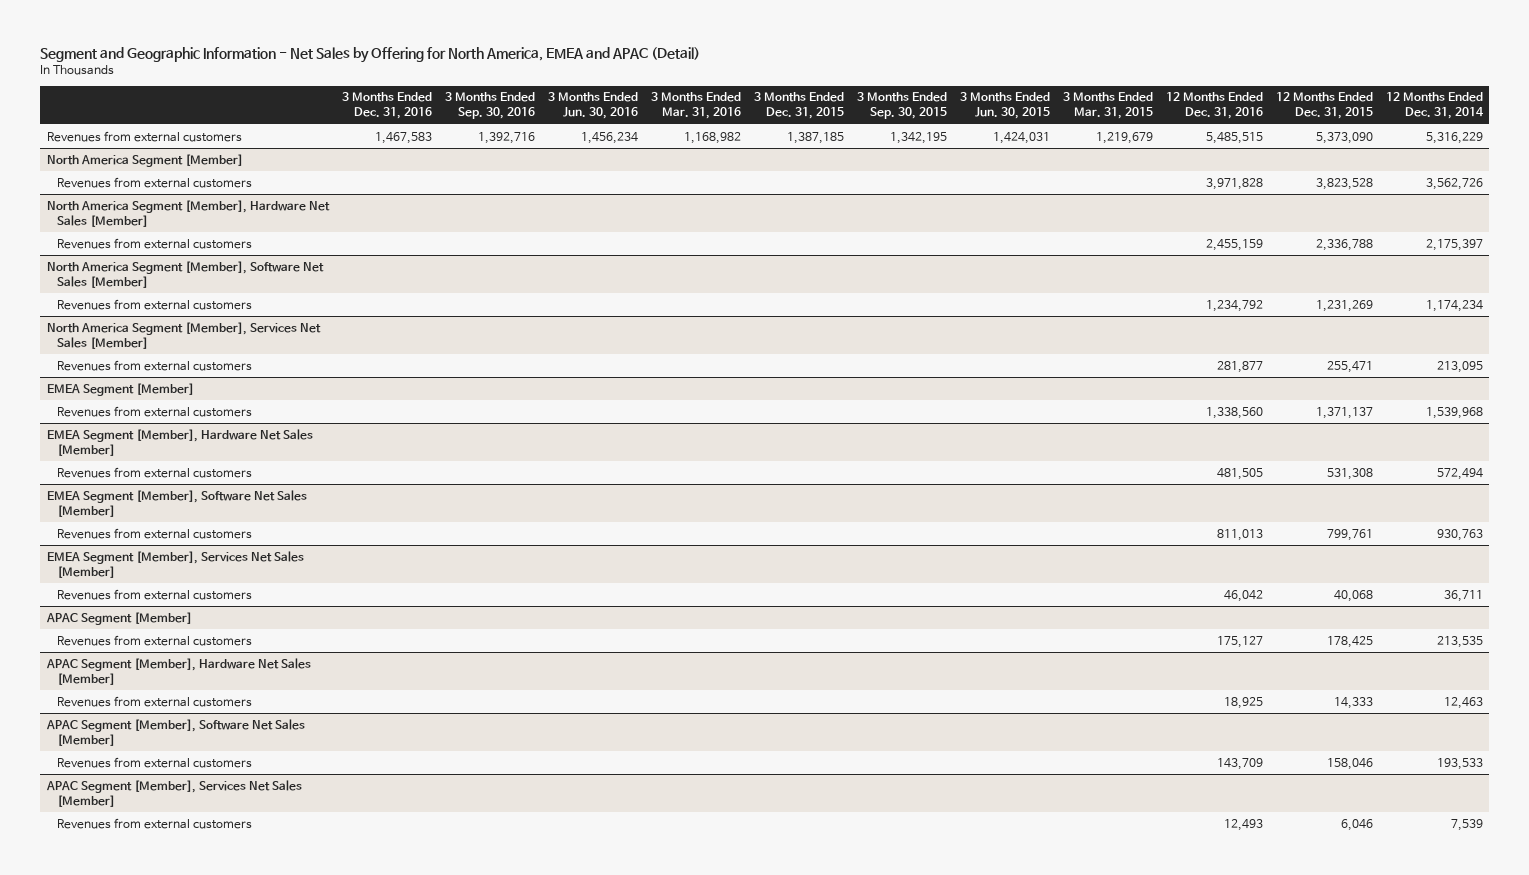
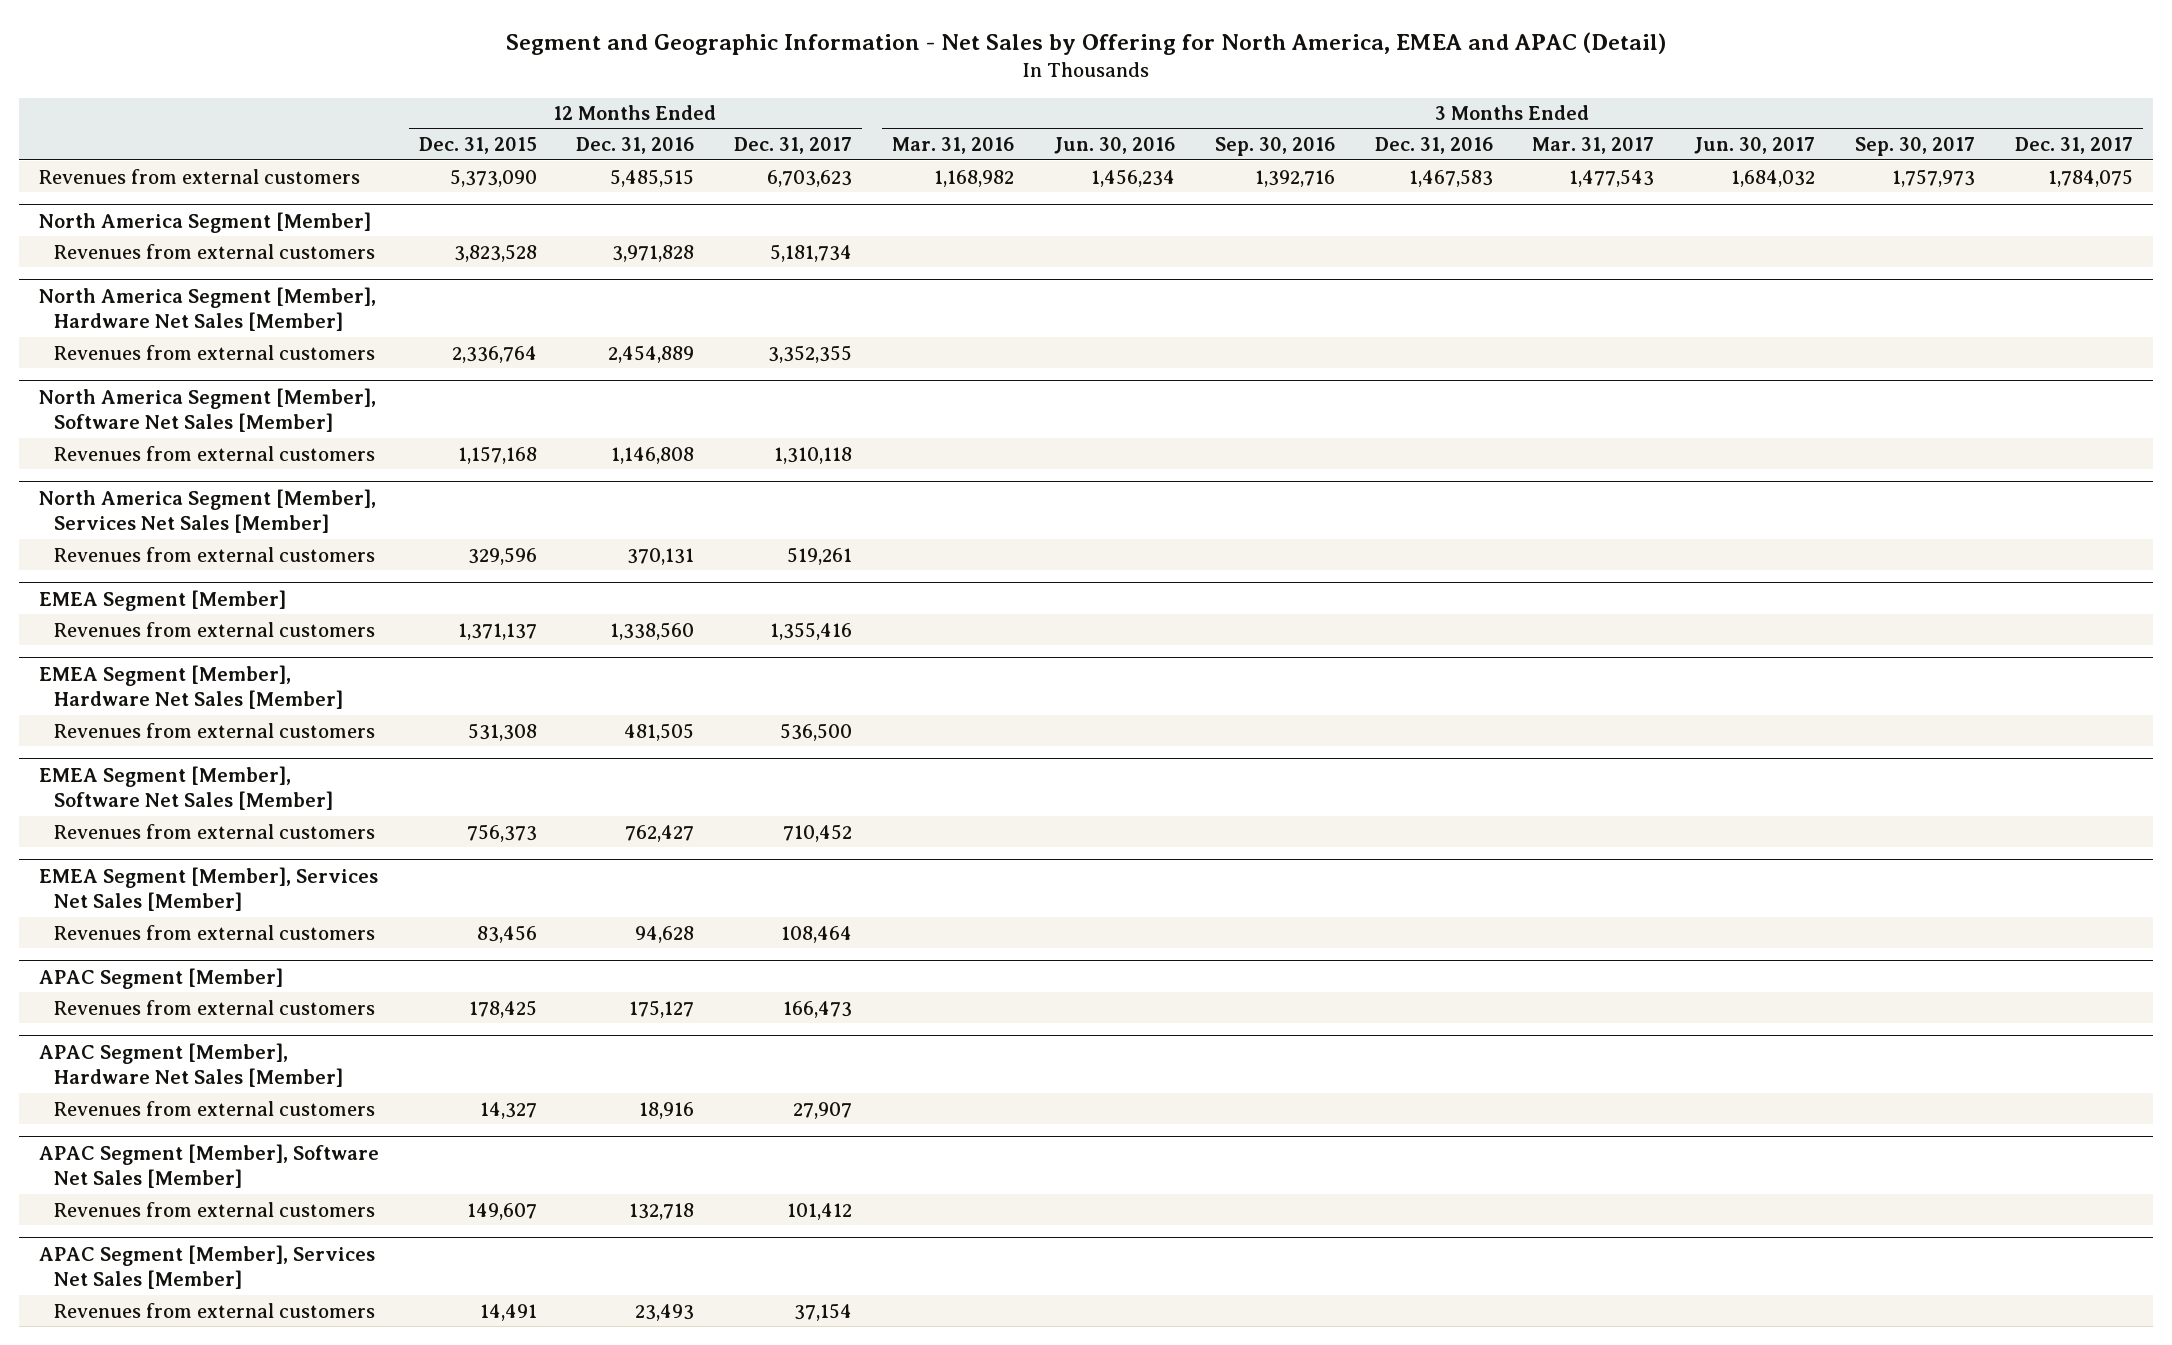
[753,92,844,120] 3 Months Ended Dec. 31, 2015 -> none
[856,92,947,120] 3 Months Ended Sep. 30, 2015 -> none
[959,92,1050,120] 3 Months Ended Jun. 30, 2015 -> none
[1062,92,1153,120] 3 Months Ended Mar. 31, 2015 -> none
[1385,92,1484,120] 12 Months Ended Dec. 31, 2014 -> none
none -> [734,137,853,155] Dec. 31, 2017
none -> [1532,137,1655,155] Mar. 31, 2017
none -> [1694,137,1816,155] Jun. 30, 2017
none -> [1855,137,1976,157] Sep. 30, 2017
none -> [2014,137,2133,155] Dec. 31, 2017
[1205,238,1263,251] 2,455,159 -> [608,344,695,363] 2,454,889
[1315,238,1373,251] 2,336,788 -> [451,345,537,363] 2,336,764
[1205,299,1263,312] 1,234,792 -> [611,446,695,464] 1,146,808
[1315,299,1373,312] 1,231,269 -> [457,445,537,464] 1,157,168
[1216,360,1263,373] 281,877 -> [627,547,695,565] 370,131
[1326,360,1373,373] 255,471 -> [467,546,537,565] 329,596
[1216,528,1263,541] 811,013 -> [625,824,695,842] 762,427
[1326,528,1373,541] 799,761 -> [466,823,537,842] 756,373
[1223,589,1263,602] 46,042 -> [635,925,695,943] 94,628
[1333,589,1373,602] 40,068 -> [476,924,537,943] 83,456
[1223,696,1263,709] 18,925 -> [639,1101,695,1119] 18,916
[1333,696,1373,709] 14,333 -> [479,1101,537,1119] 14,327
[1216,757,1263,770] 143,709 -> [629,1202,695,1220] 132,718
[1326,757,1373,770] 158,046 -> [466,1202,537,1220] 149,607
[1223,818,1263,831] 12,493 -> [635,1303,695,1321] 23,493
[1340,818,1373,831] 6,046 -> [479,1303,537,1321] 14,491

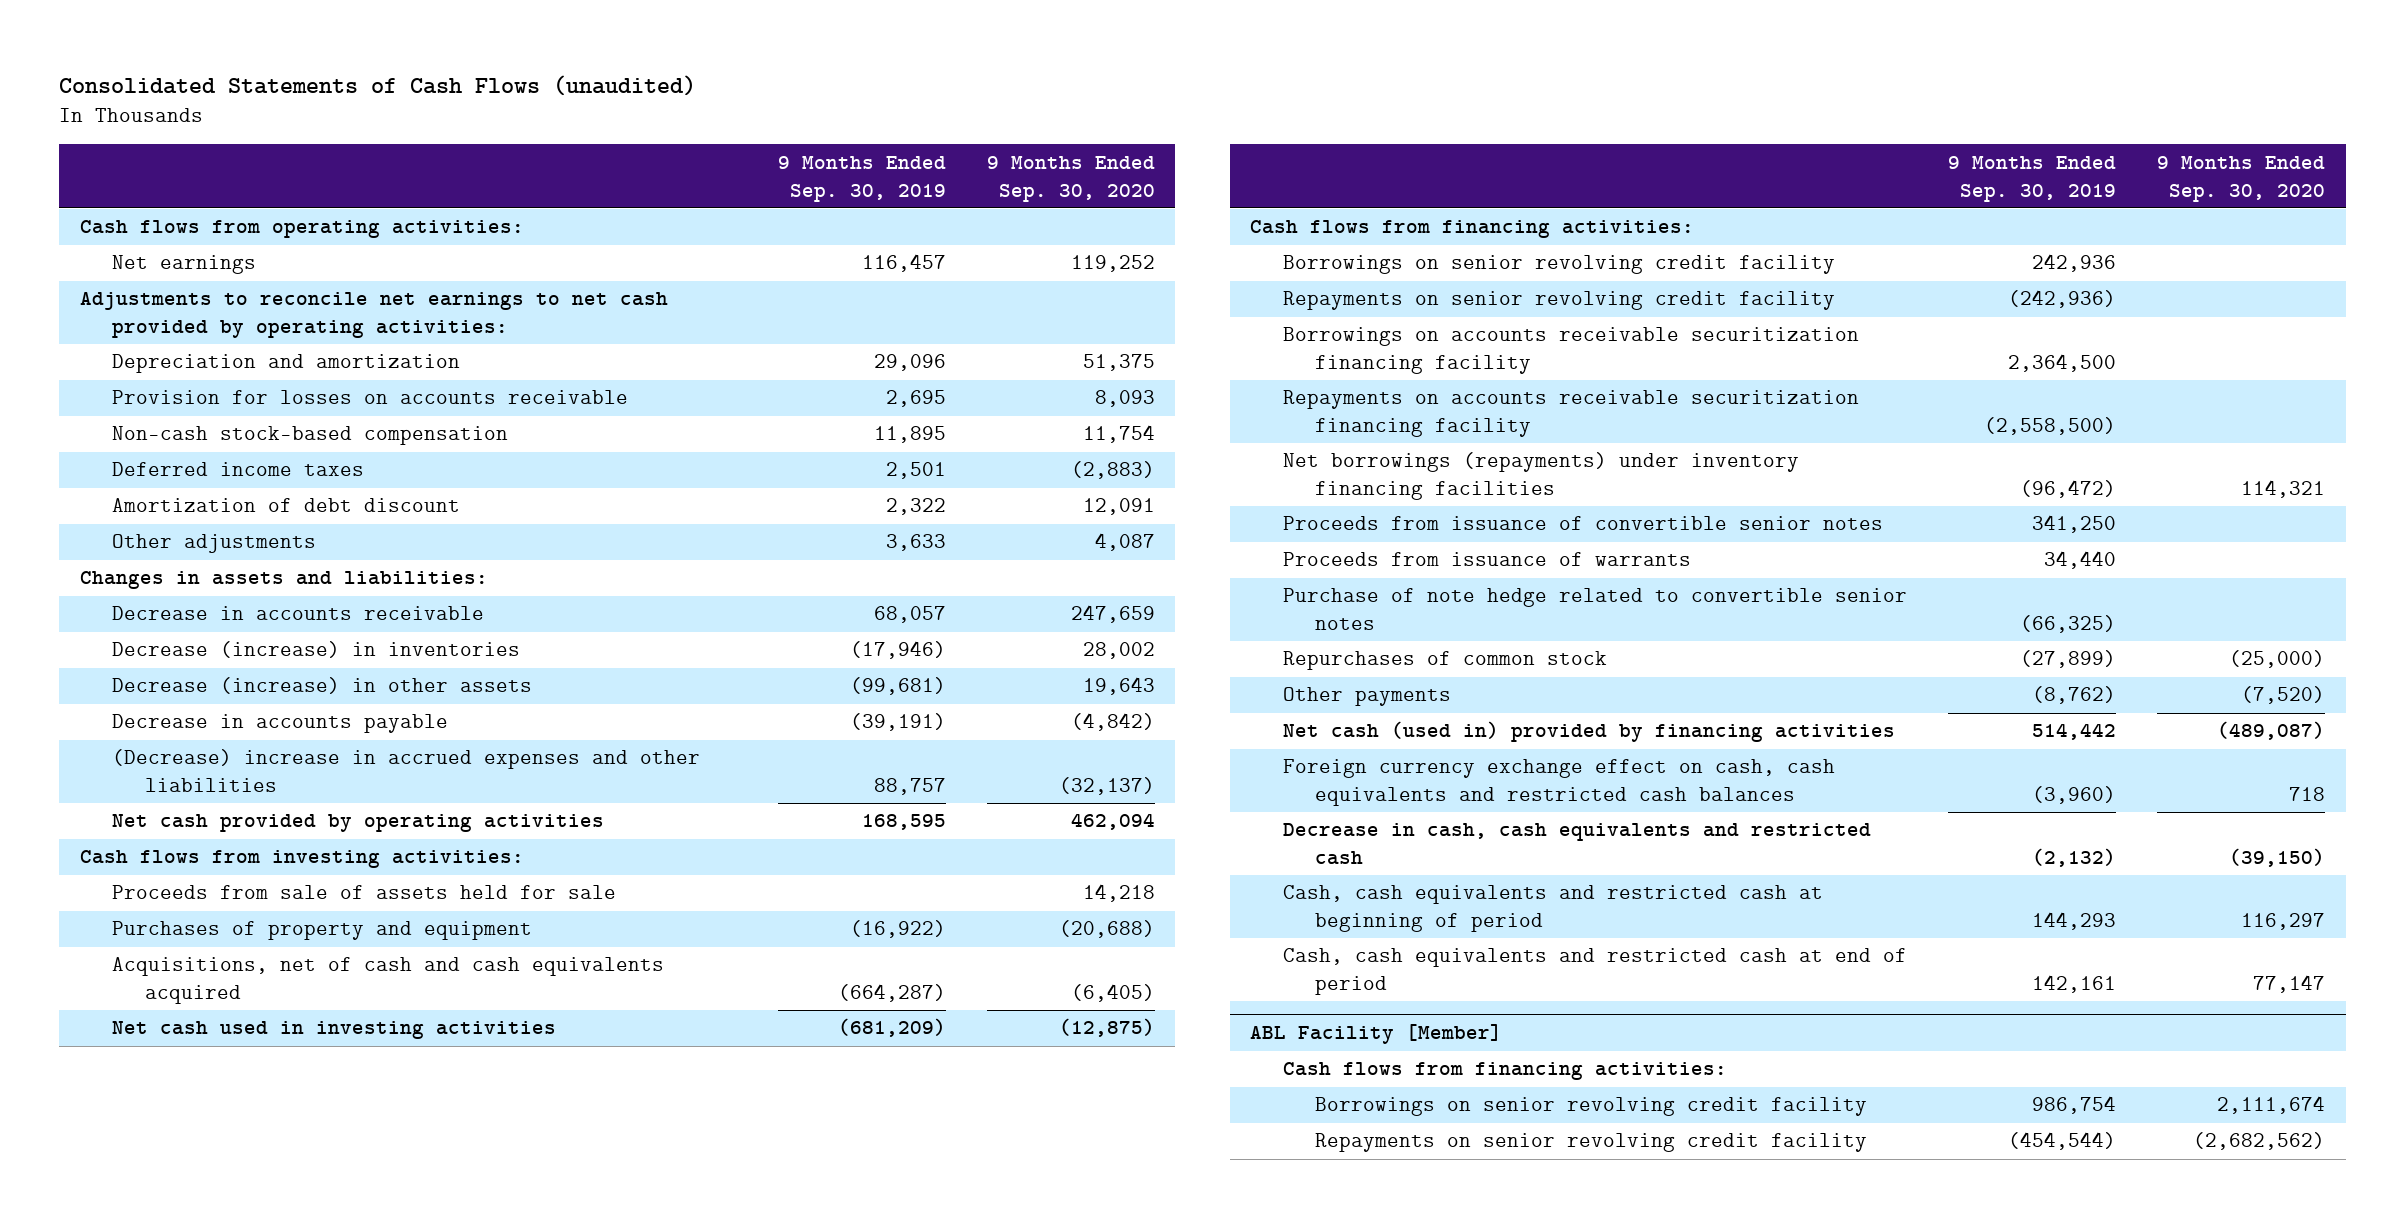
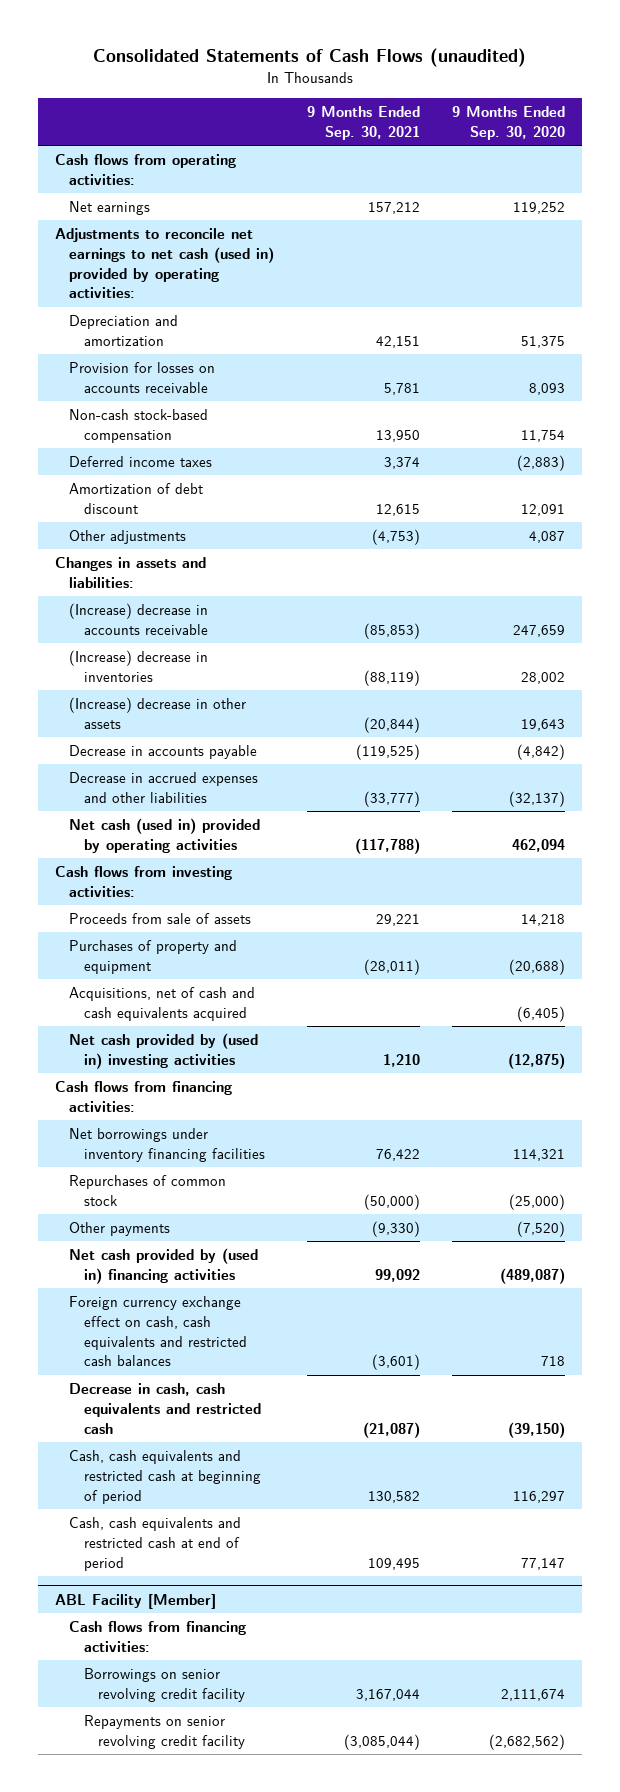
[777,155,946,202] 9 Months Ended Sep. 30, 2019 -> none
none -> [306,105,420,140] 9 Months Ended Sep. 30, 2021
[80,292,669,339] Adjustments to reconcile net earnings to net cash provided by operating activities: -> [54,228,275,299] Adjustments to reconcile net earnings to net cash (used in) provided by operating activities:
[112,606,485,621] Decrease in accounts receivable -> [69,603,209,635] (Increase) decrease in accounts receivable
[112,641,521,659] Decrease (increase) in inventories -> [69,650,209,682] (Increase) decrease in inventories
[112,677,533,695] Decrease (increase) in other assets -> [69,697,247,729] (Increase) decrease in other assets
[112,749,701,793] (Decrease) increase in accrued expenses and other liabilities -> [69,772,259,803] Decrease in accrued expenses and other liabilities
[112,814,605,833] Net cash provided by operating activities -> [69,818,261,853] Net cash (used in) provided by operating activities
[112,885,617,900] Proceeds from sale of assets held for sale -> [69,913,252,925] Proceeds from sale of assets
[112,1021,557,1040] Net cash used in investing activities -> [69,1033,259,1069] Net cash provided by (used in) investing activities
[1282,255,1835,275] Borrowings on senior revolving credit facility -> none
[1282,291,1835,311] Repayments on senior revolving credit facility -> none
[1282,327,1859,375] Borrowings on accounts receivable securitization financing facility -> none
[1282,390,1859,438] Repayments on accounts receivable securitization financing facility -> none
[1282,516,1883,531] Proceeds from issuance of convertible senior notes -> none
[1282,552,1691,567] Proceeds from issuance of warrants -> none
[1282,588,1907,631] Purchase of note hedge related to convertible senior notes -> none
[1282,452,1799,501] Net borrowings (repayments) under inventory financing facilities -> [69,1128,265,1162] Net borrowings under inventory financing facilities
[1282,721,1895,743] Net cash (used in) provided by financing activities -> [69,1248,259,1284] Net cash provided by (used in) financing activities

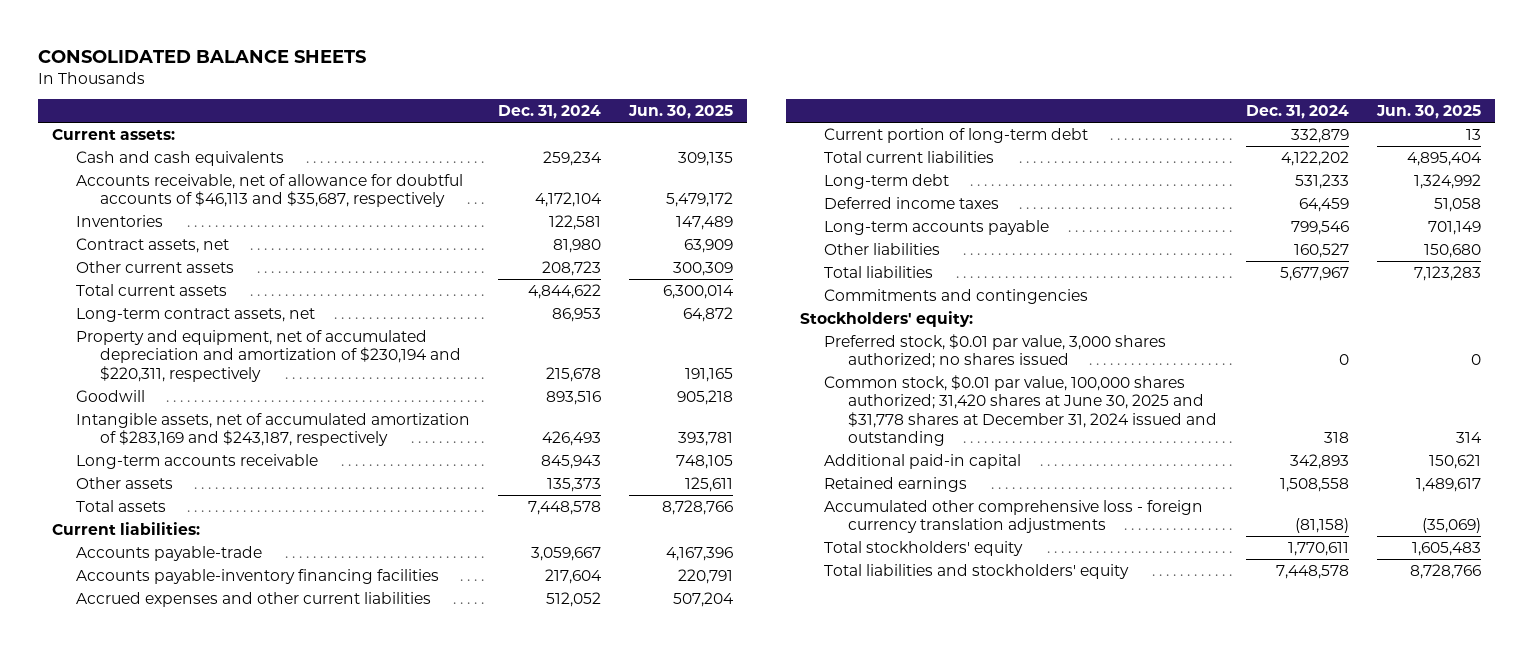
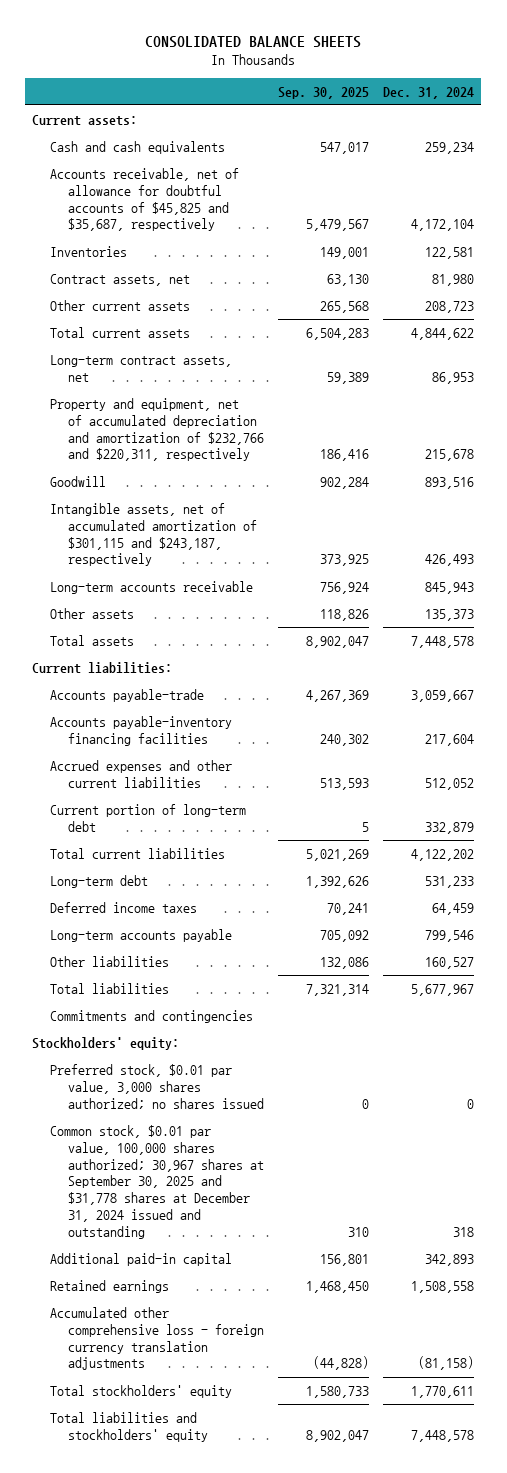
[628,105,734,120] Jun. 30, 2025 -> none
none -> [278,86,370,99] Sep. 30, 2025
[76,173,464,208] Accounts receivable, net of allowance for doubtful accounts of $46,113 and $35,687, respectively -> [50,167,240,232] Accounts receivable, net of allowance for doubtful accounts of $45,825 and $35,687, respectively
[76,329,461,382] Property and equipment, net of accumulated depreciation and amortization of $230,194 and $220,311, respectively -> [50,397,265,462] Property and equipment, net of accumulated depreciation and amortization of $232,766 and $220,311, respectively
[76,412,471,447] Intangible assets, net of accumulated amortization of $283,169 and $243,187, respectively -> [50,502,258,567] Intangible assets, net of accumulated amortization of $301,115 and $243,187, respectively
[824,374,1217,447] Common stock, $0.01 par value, 100,000 shares authorized; 31,420 shares at June 30, 2025 and $31,778 shares at December 31, 2024 issued and outstanding -> [50,1124,265,1239] Common stock, $0.01 par value, 100,000 shares authorized; 30,967 shares at September 30, 2025 and $31,778 shares at December 31, 2024 issued and outstanding

